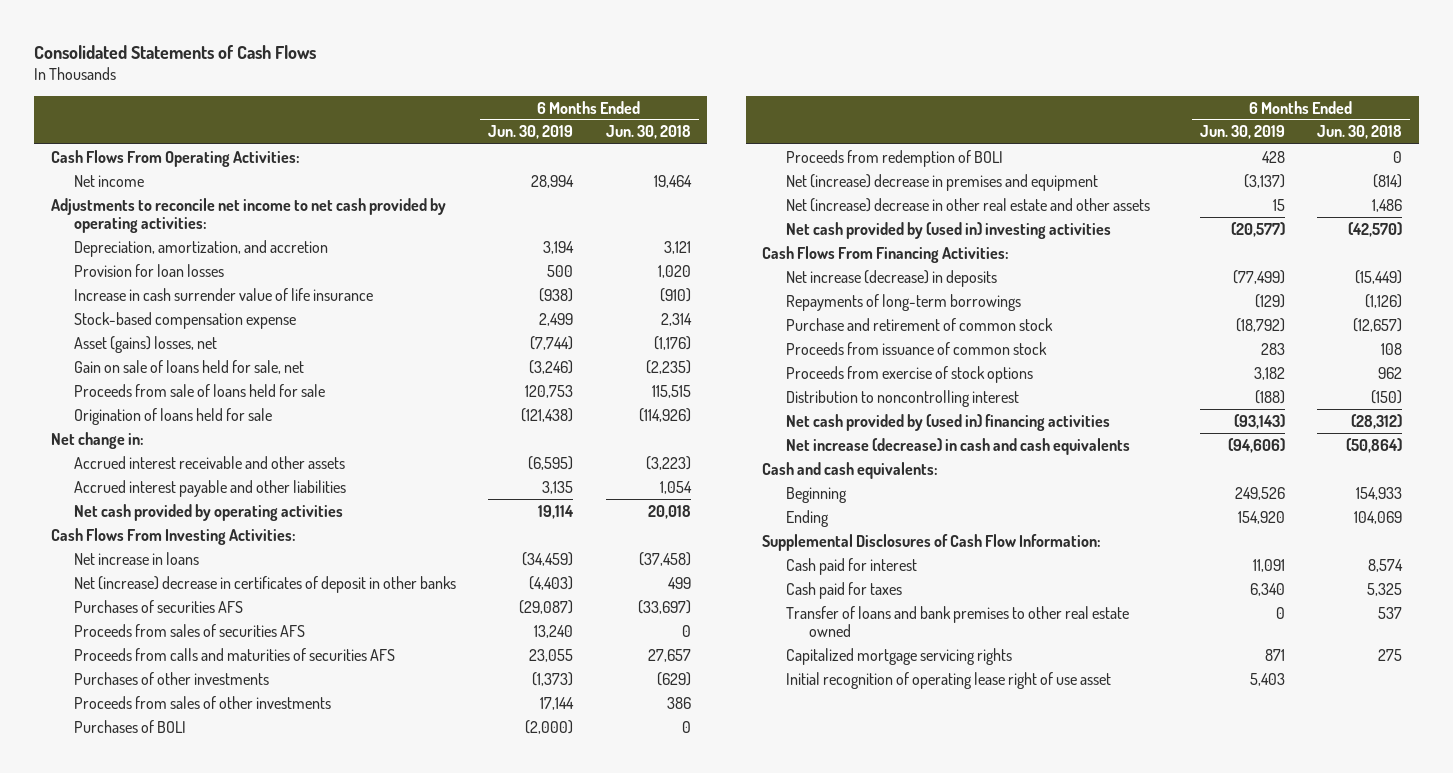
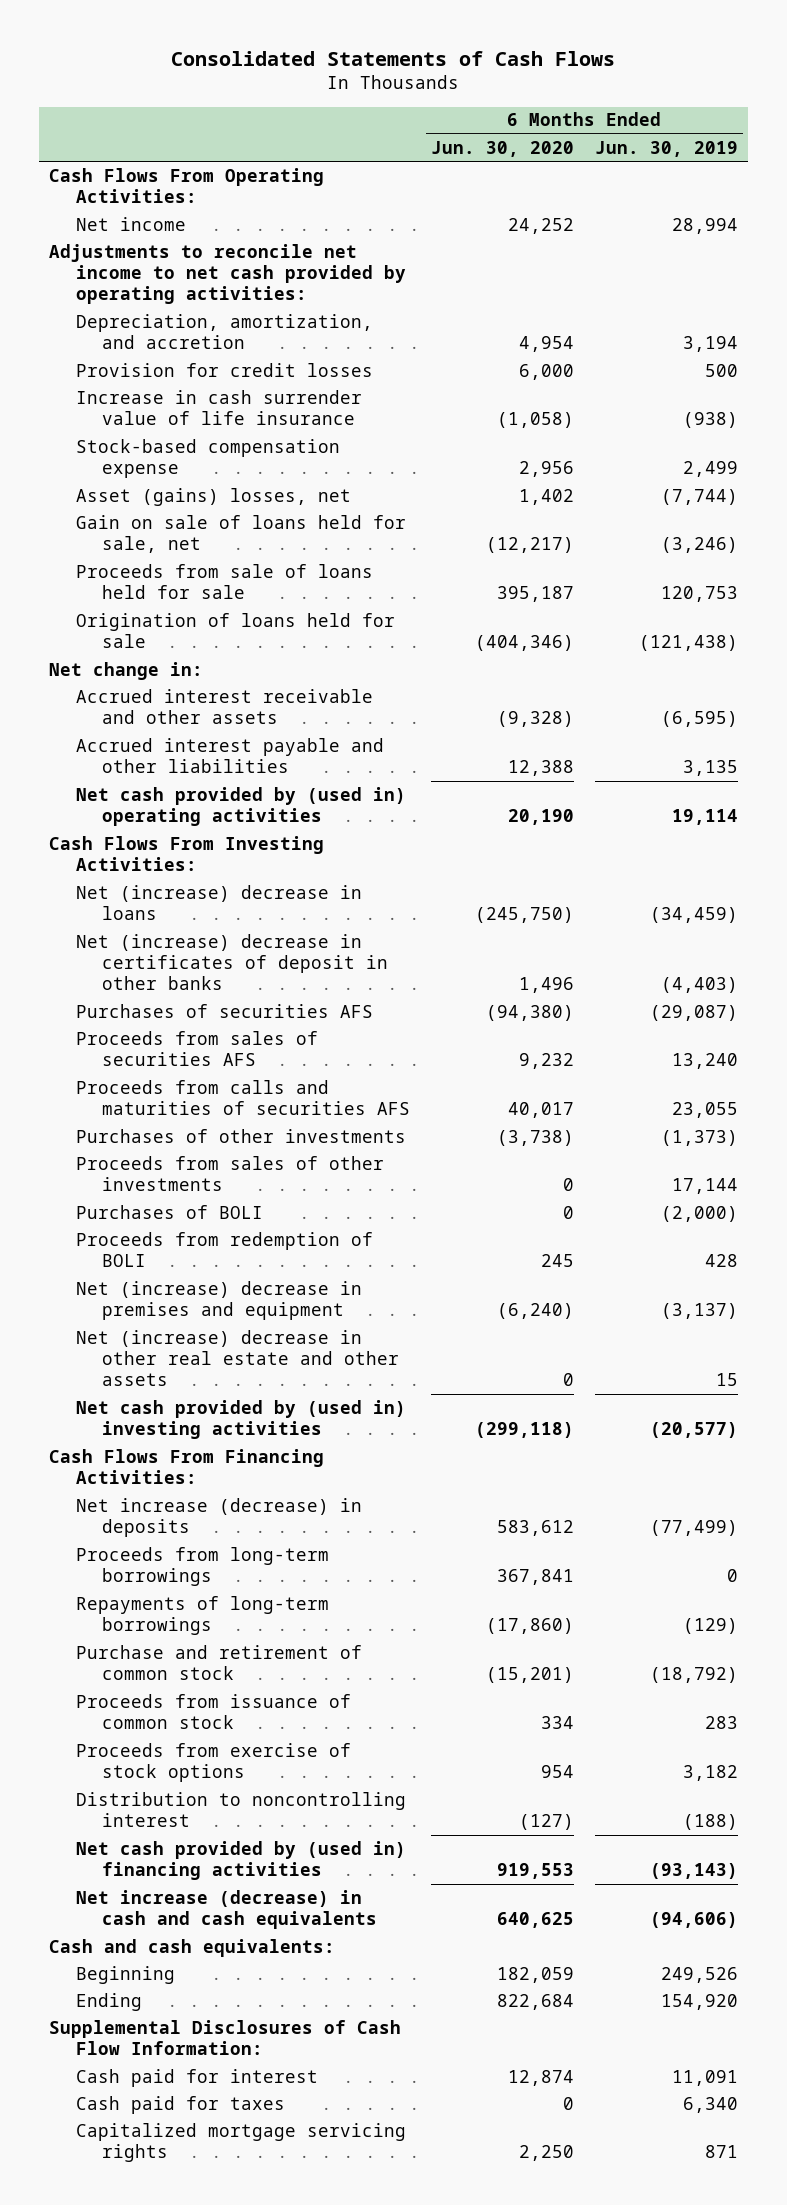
[605,125,691,140] Jun. 30, 2018 -> none
none -> [430,140,574,157] Jun. 30, 2020
[73,263,224,277] Provision for loan losses -> [75,362,373,377] Provision for credit losses
[73,503,343,521] Net cash provided by operating activities -> [75,786,406,827] Net cash provided by (used in) operating activities
[73,551,199,565] Net increase in loans -> [75,884,362,921] Net (increase) decrease in loans
none -> [75,1546,329,1587] Proceeds from long-term borrowings
[785,605,1129,638] Transfer of loans and bank premises to other real estate owned -> none
[785,671,1111,689] Initial recognition of operating lease right of use asset -> none

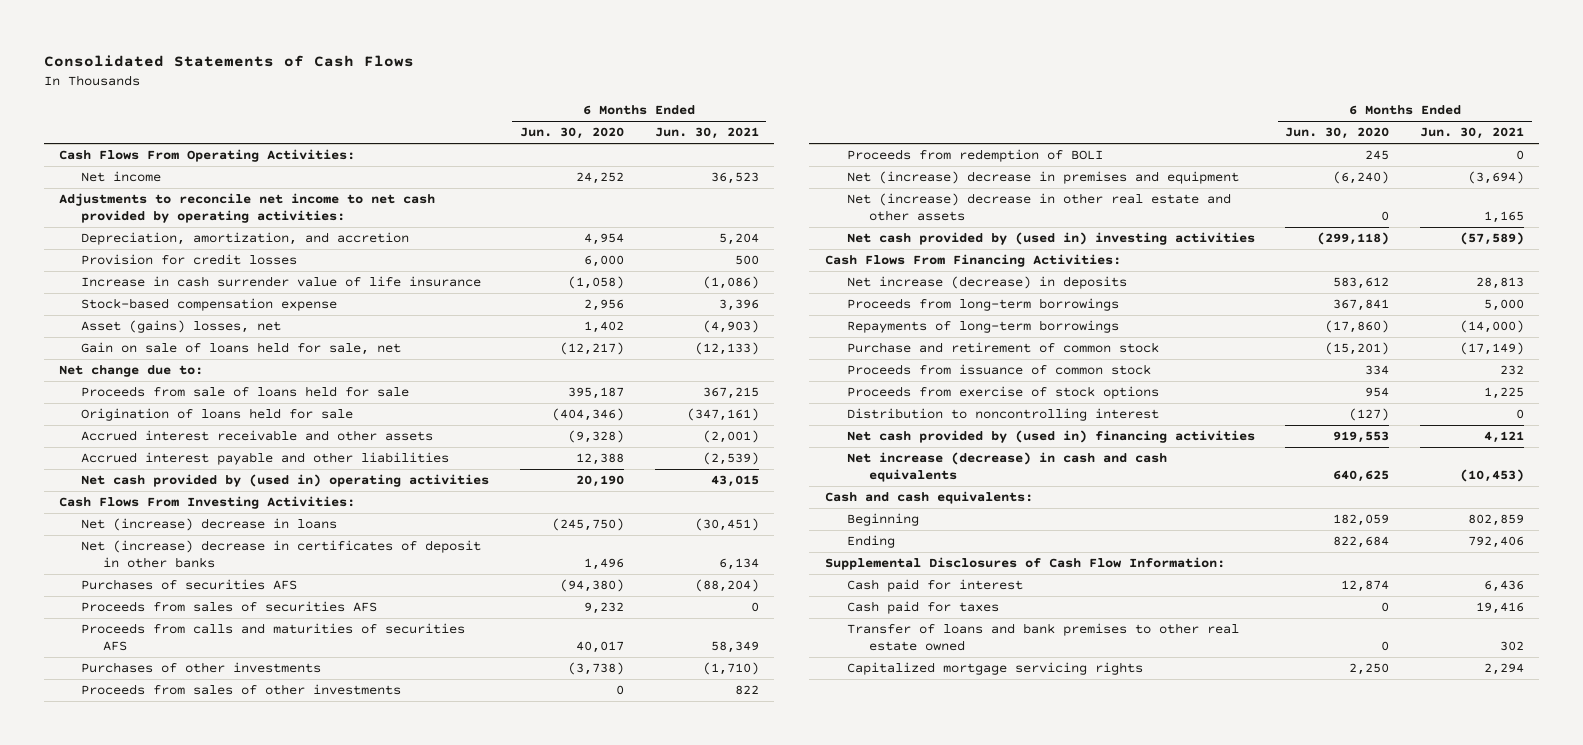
[594,140,738,157] Jun. 30, 2019 -> none
none -> [654,127,759,140] Jun. 30, 2021
none -> [59,365,204,378] Net change due to:
[49,661,204,680] Net change in: -> none
[75,1204,263,1219] Purchases of BOLI -> none
none -> [846,623,1239,651] Transfer of loans and bank premises to other real estate owned

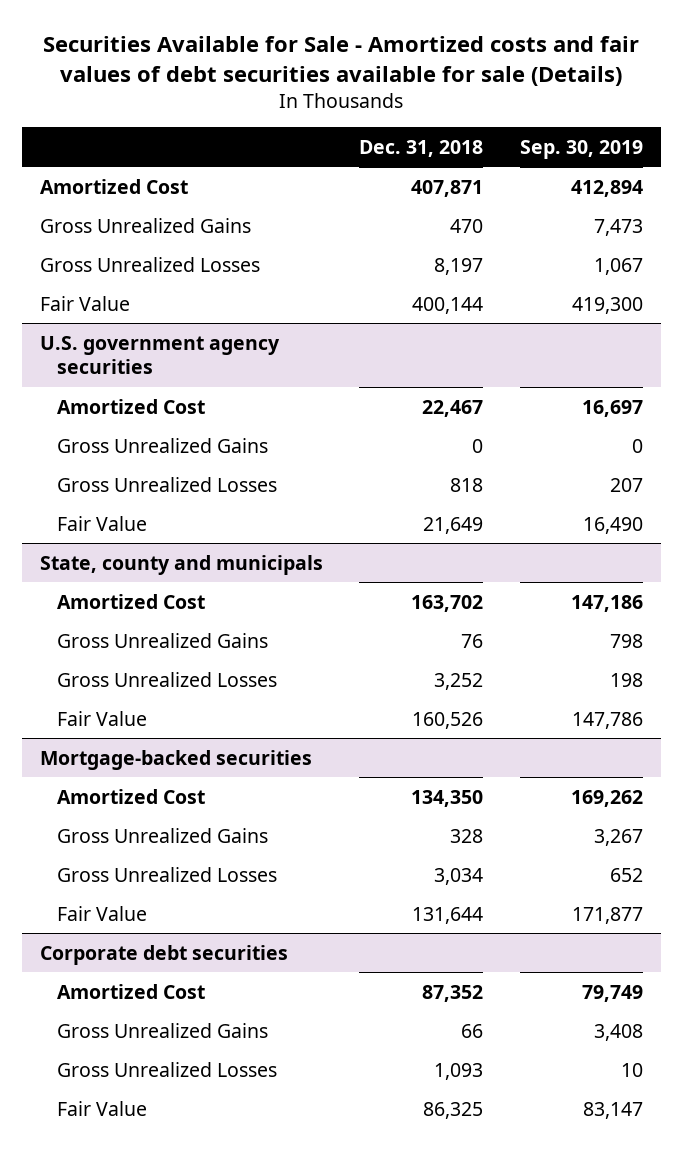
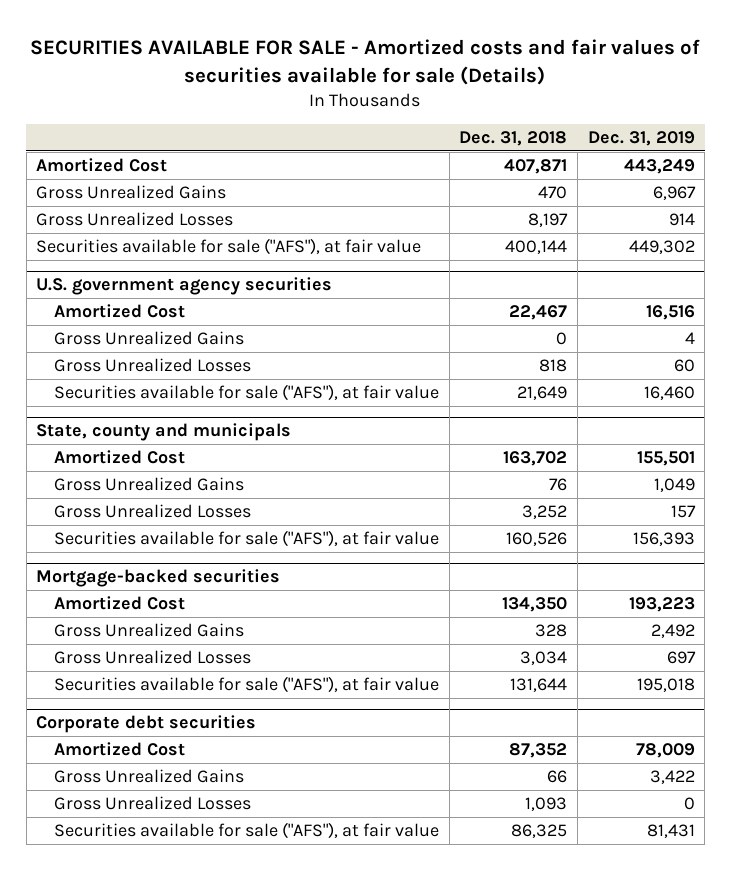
[43,35,640,86] Securities Available for Sale - Amortized costs and fair values of debt securities available for sale (Details) -> [30,38,701,85] SECURITIES AVAILABLE FOR SALE - Amortized costs and fair values of securities available for sale (Details)
[519,139,643,159] Sep. 30, 2019 -> none
none -> [587,131,695,147] Dec. 31, 2019
[39,295,130,311] Fair Value -> [36,238,422,256] Securities available for sale ("AFS"), at fair value
[57,515,148,531] Fair Value -> [54,384,440,402] Securities available for sale ("AFS"), at fair value
[57,710,148,726] Fair Value -> [54,530,440,548] Securities available for sale ("AFS"), at fair value
[57,905,148,921] Fair Value -> [54,676,440,694] Securities available for sale ("AFS"), at fair value
[57,1100,148,1116] Fair Value -> [54,822,440,840] Securities available for sale ("AFS"), at fair value

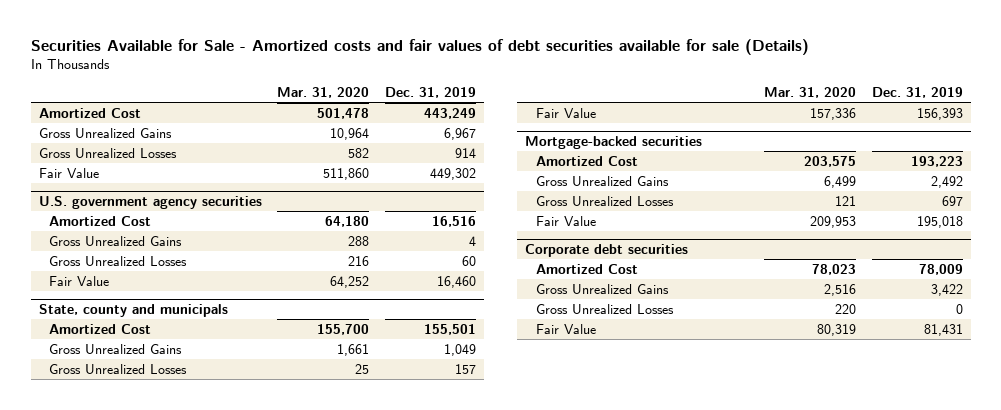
[30,38,701,85] SECURITIES AVAILABLE FOR SALE - Amortized costs and fair values of securities available for sale (Details) -> [30,39,809,56] Securities Available for Sale - Amortized costs and fair values of debt securities available for sale (Details)
[459,131,568,147] Dec. 31, 2018 -> none
none -> [277,87,370,99] Mar. 31, 2020
[36,238,422,256] Securities available for sale ("AFS"), at fair value -> [38,167,99,178] Fair Value
[54,384,440,402] Securities available for sale ("AFS"), at fair value -> [49,275,110,286] Fair Value
[54,530,440,548] Securities available for sale ("AFS"), at fair value -> [535,107,596,118] Fair Value
[54,676,440,694] Securities available for sale ("AFS"), at fair value -> [535,215,596,226] Fair Value
[54,822,440,840] Securities available for sale ("AFS"), at fair value -> [535,323,596,334] Fair Value

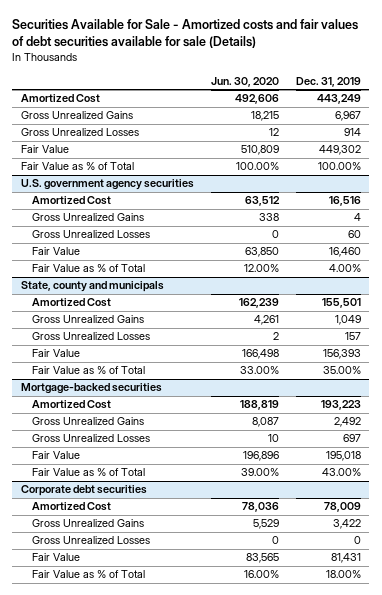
[277,87,370,99] Mar. 31, 2020 -> none
none -> [210,76,279,87] Jun. 30, 2020
none -> [20,162,134,171] Fair Value as % of Total
none -> [31,264,145,273] Fair Value as % of Total
none -> [31,366,145,375] Fair Value as % of Total
none -> [31,468,145,477] Fair Value as % of Total
none -> [31,570,145,579] Fair Value as % of Total

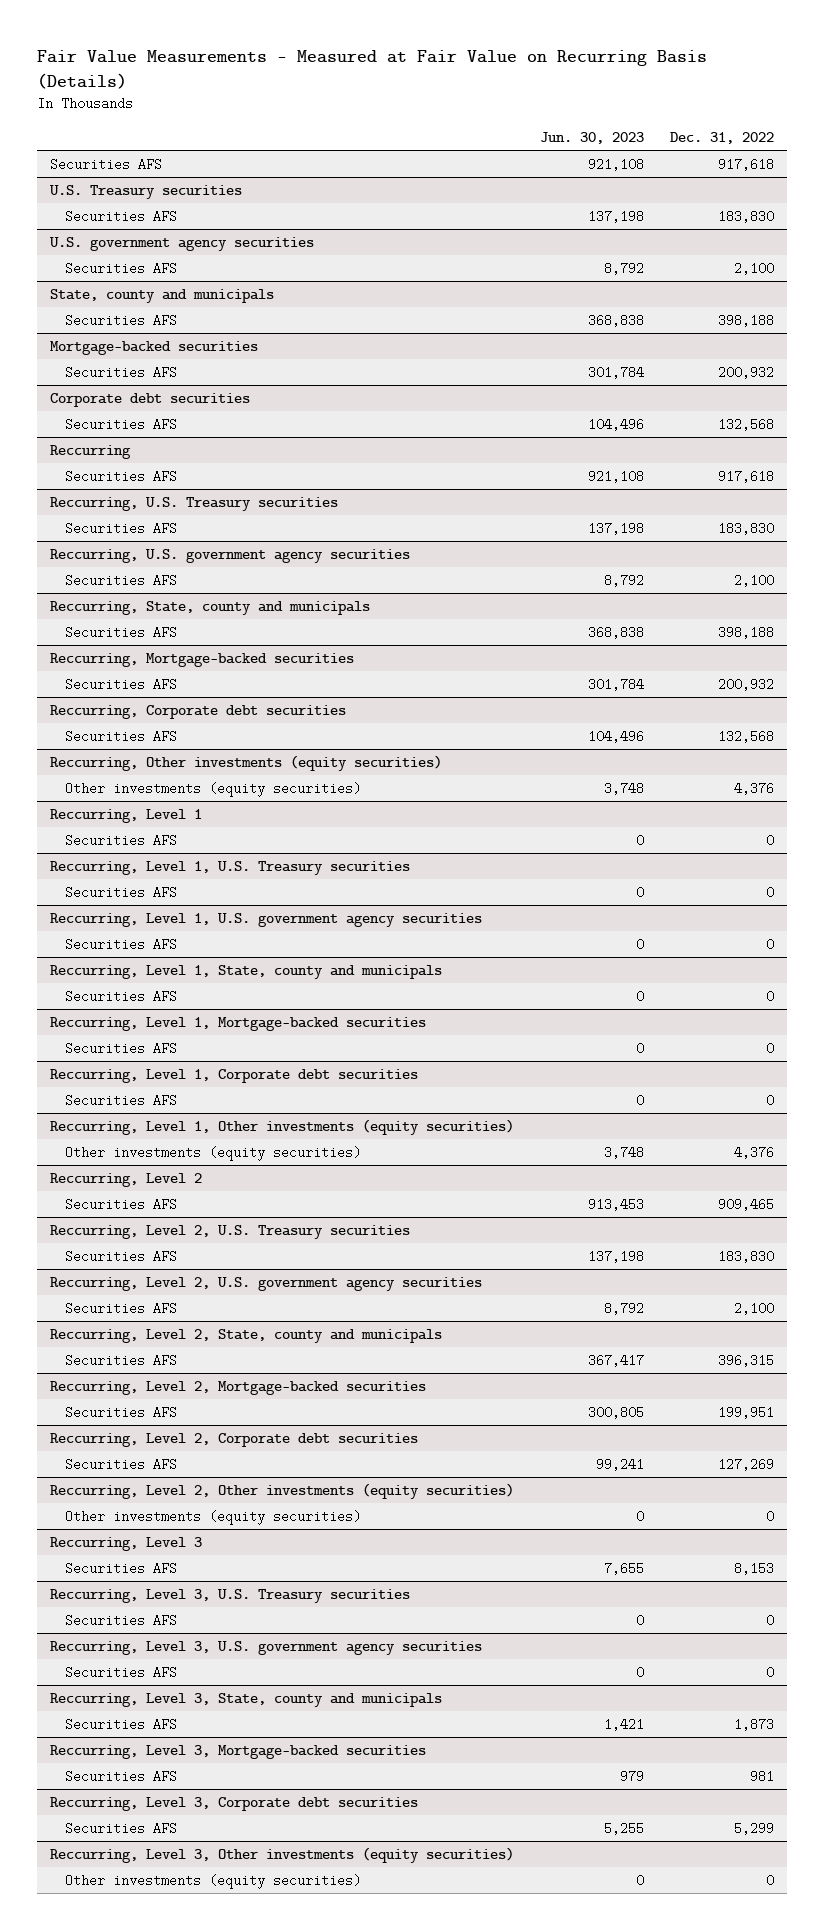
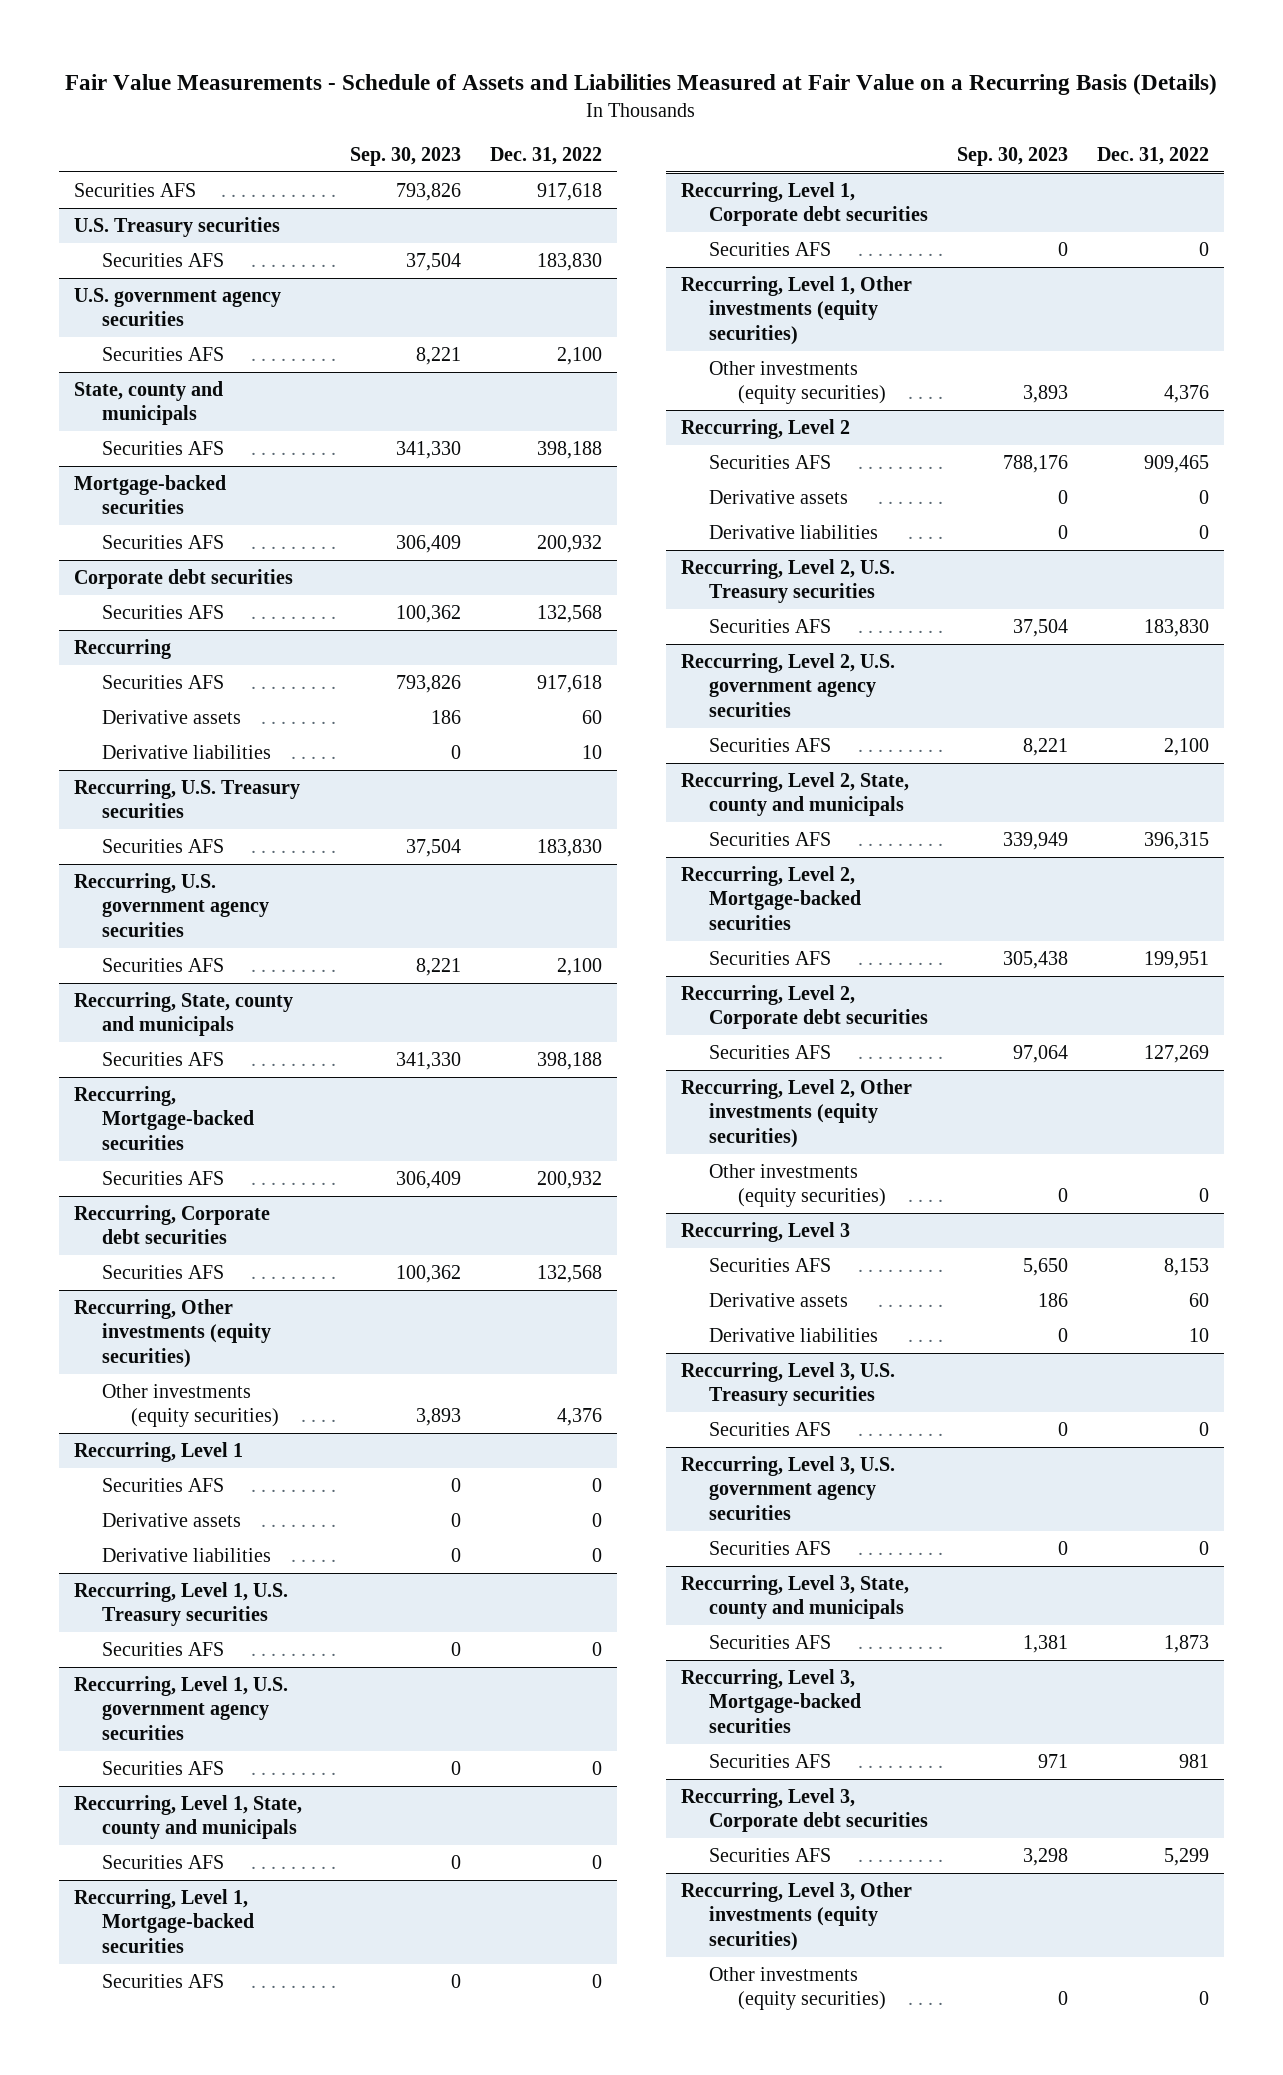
[37,50,708,89] Fair Value Measurements - Measured at Fair Value on Recurring Basis (Details) -> [65,74,1218,96] Fair Value Measurements - Schedule of Assets and Liabilities Measured at Fair Value on a Recurring Basis (Details)
[540,132,645,145] Jun. 30, 2023 -> none
none -> [350,146,462,166] Sep. 30, 2023
none -> [102,709,242,724] Derivative assets
none -> [102,744,272,759] Derivative liabilities
none -> [102,1512,242,1527] Derivative assets
none -> [102,1547,272,1562] Derivative liabilities
none -> [709,489,849,504] Derivative assets
none -> [709,524,879,539] Derivative liabilities
none -> [709,1292,849,1307] Derivative assets
none -> [709,1327,879,1342] Derivative liabilities

